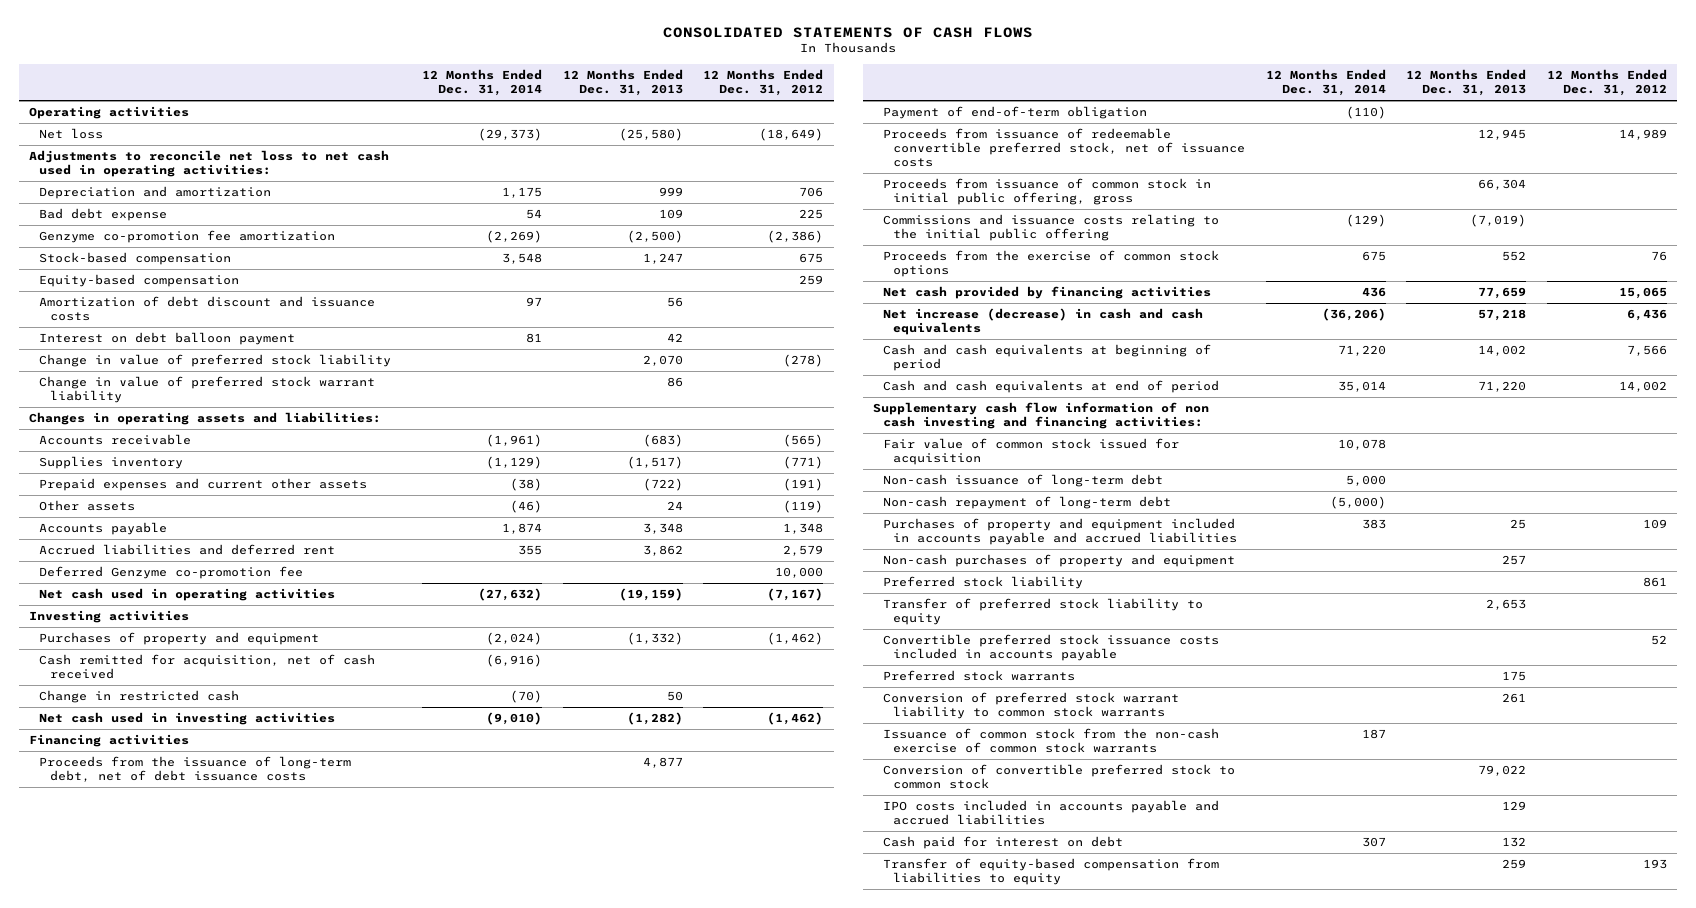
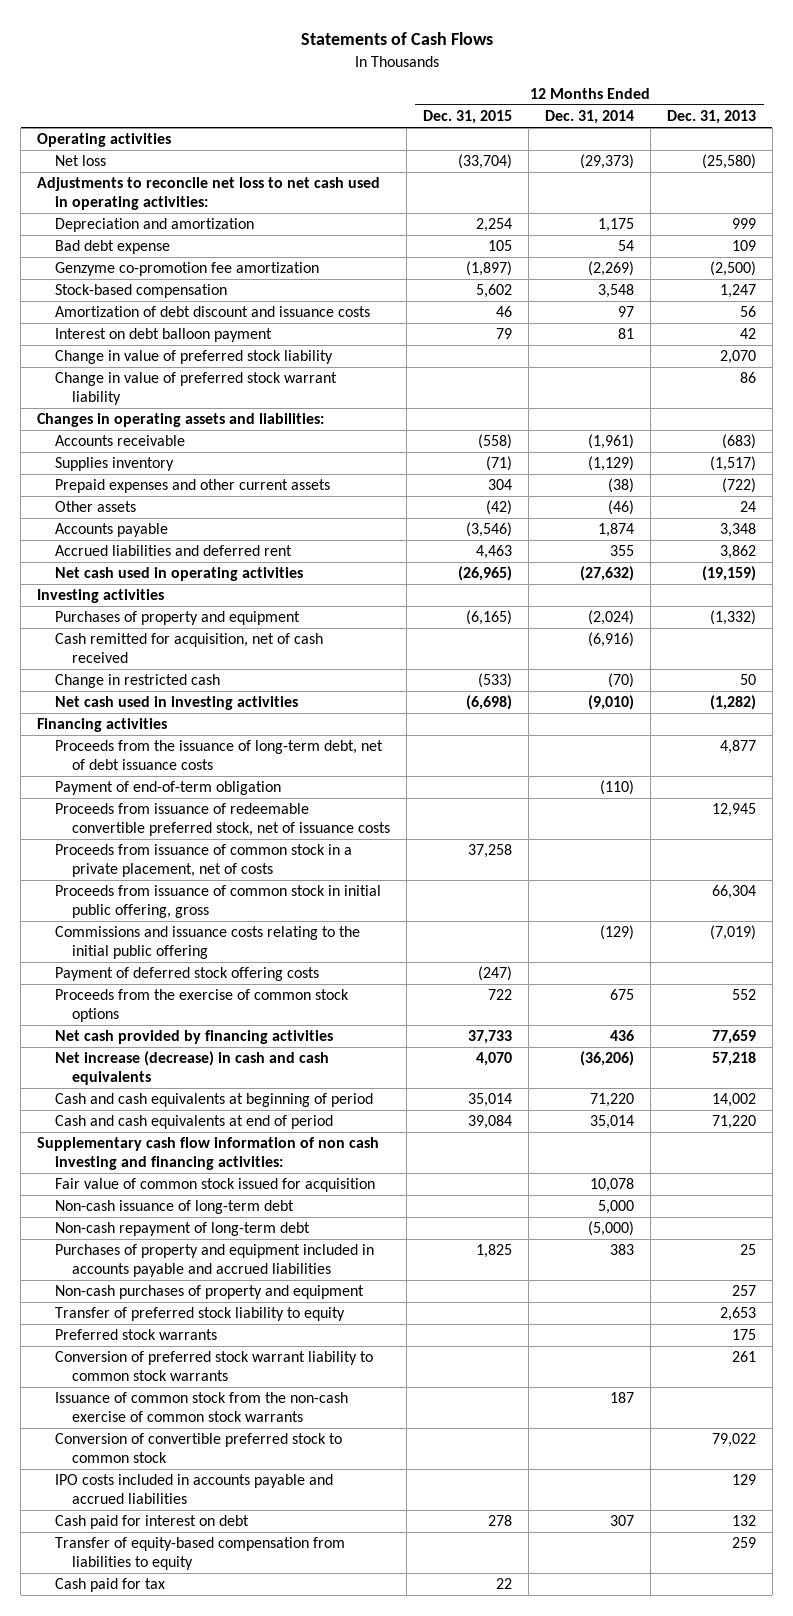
[663,26,1034,38] CONSOLIDATED STATEMENTS OF CASH FLOWS -> [300,32,493,46] Statements of Cash Flows
[703,69,824,97] 12 Months Ended Dec. 31, 2012 -> none
none -> [423,110,513,125] Dec. 31, 2015
[39,274,240,288] Equity-based compensation -> none
[39,478,368,492] Prepaid expenses and current other assets -> [54,479,330,494] Prepaid expenses and other current assets
[39,566,304,580] Deferred Genzyme co-promotion fee -> none
none -> [54,844,352,877] Proceeds from issuance of common stock in a private placement, net of costs
none -> [54,967,319,982] Payment of deferred stock offering costs
[883,576,1084,590] Preferred stock liability -> none
[883,634,1220,662] Convertible preferred stock issuance costs included in accounts payable -> none
none -> [54,1578,165,1593] Cash paid for tax

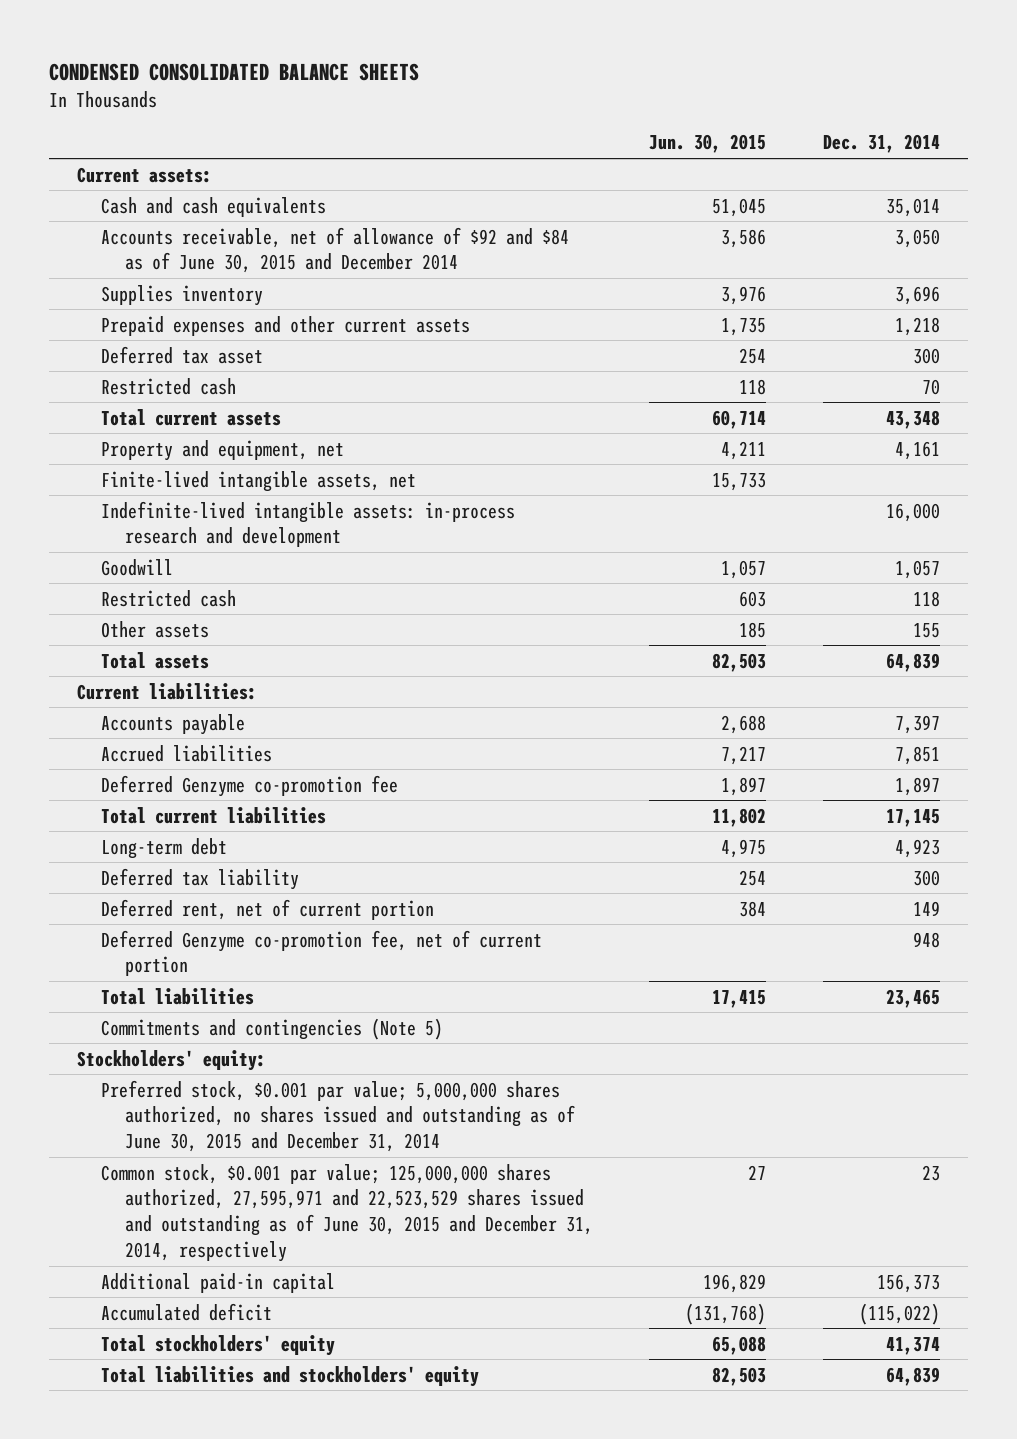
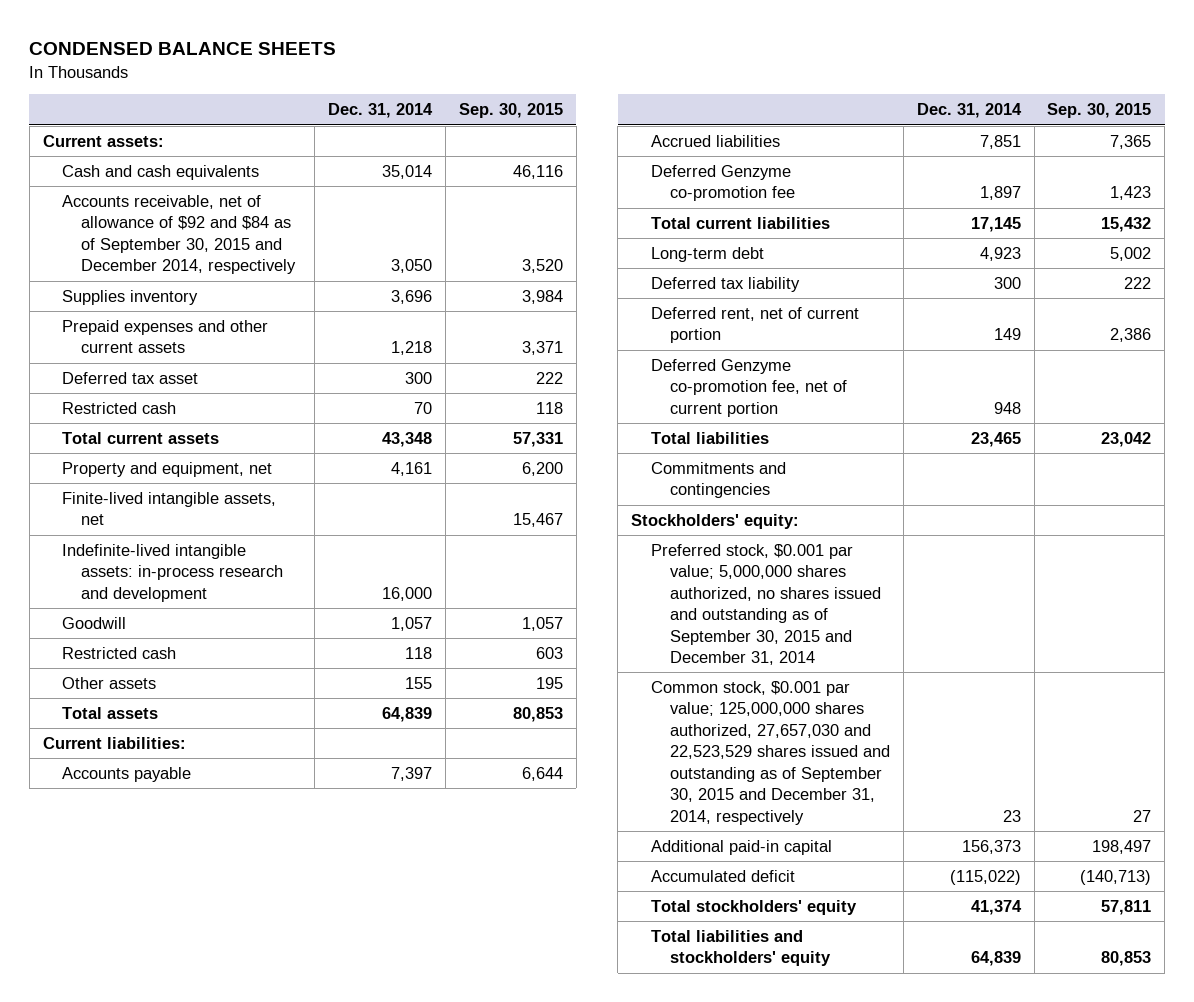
[48,62,419,81] CONDENSED CONSOLIDATED BALANCE SHEETS -> [29,42,337,56] CONDENSED BALANCE SHEETS
[649,134,767,154] Jun. 30, 2015 -> none
none -> [458,103,563,119] Sep. 30, 2015
[100,226,569,274] Accounts receivable, net of allowance of $92 and $84 as of June 30, 2015 and December 2014 -> [61,194,297,275] Accounts receivable, net of allowance of $92 and $84 as of September 30, 2015 and December 2014, respectively
[100,1017,443,1040] Commitments and contingencies (Note 5) -> [650,461,786,499] Commitments and contingencies
[100,1079,575,1153] Preferred stock, $0.001 par value; 5,000,000 shares authorized, no shares issued and outstanding as of June 30, 2015 and December 31, 2014 -> [650,543,882,666] Preferred stock, $0.001 par value; 5,000,000 shares authorized, no shares issued and outstanding as of September 30, 2015 and December 31, 2014
[100,1163,593,1262] Common stock, $0.001 par value; 125,000,000 shares authorized, 27,595,971 and 22,523,529 shares issued and outstanding as of June 30, 2015 and December 31, 2014, respectively -> [650,680,891,825] Common stock, $0.001 par value; 125,000,000 shares authorized, 27,657,030 and 22,523,529 shares issued and outstanding as of September 30, 2015 and December 31, 2014, respectively

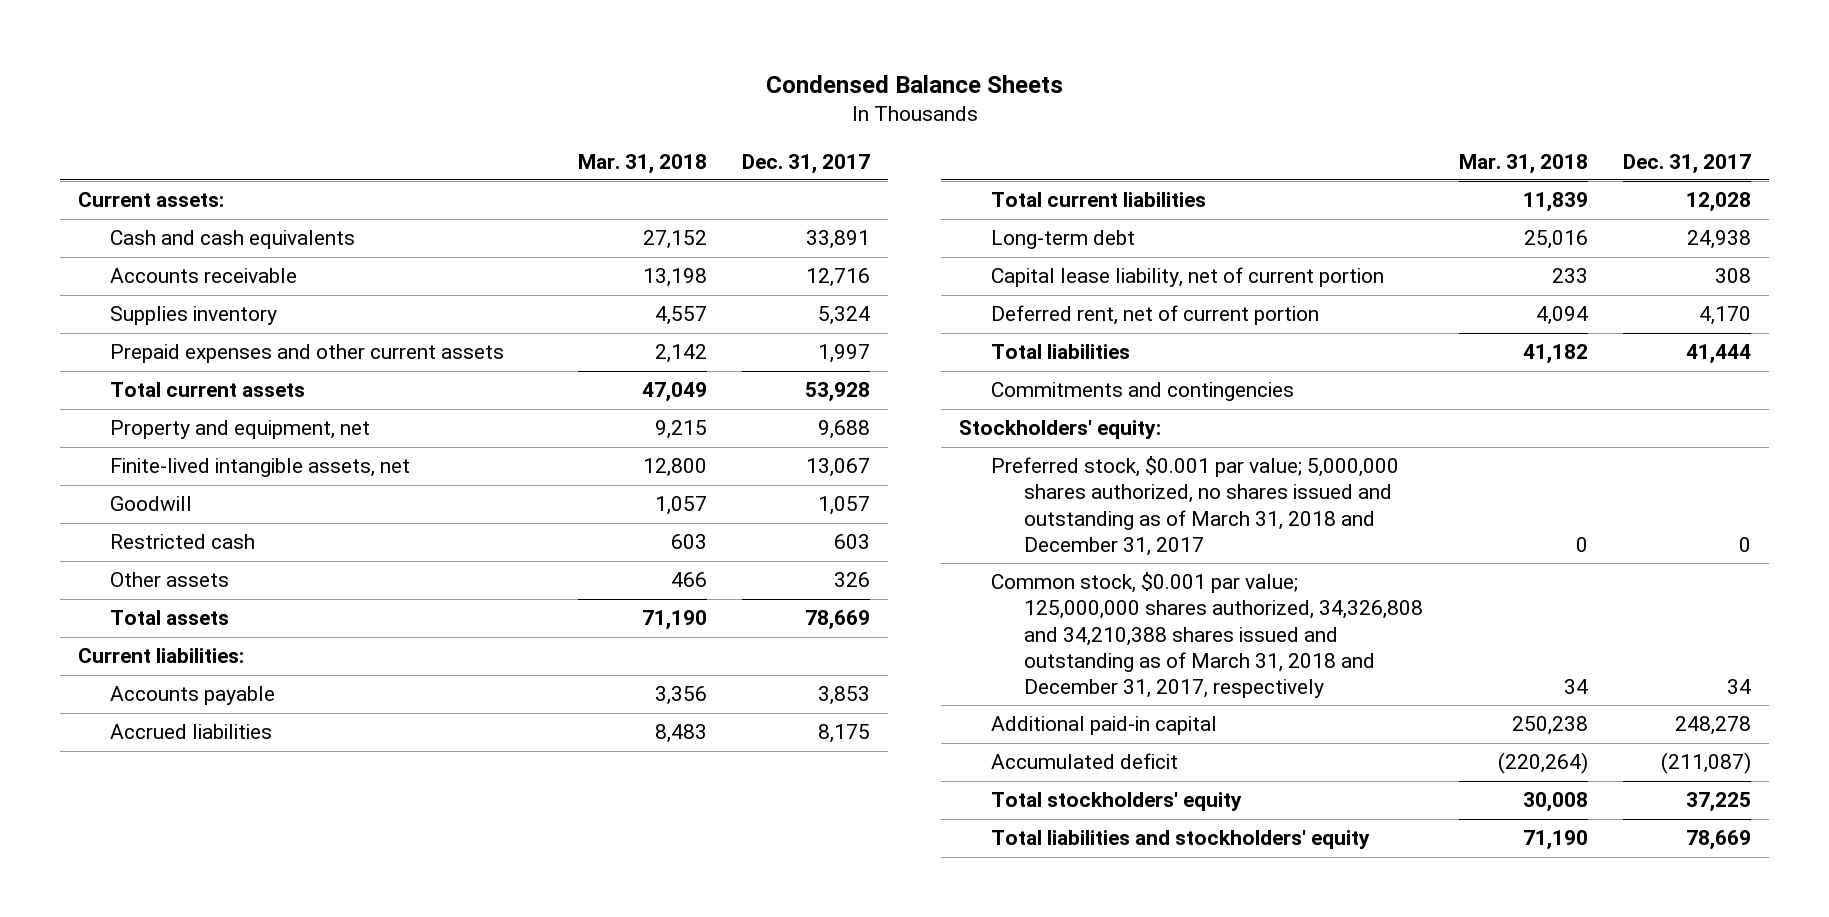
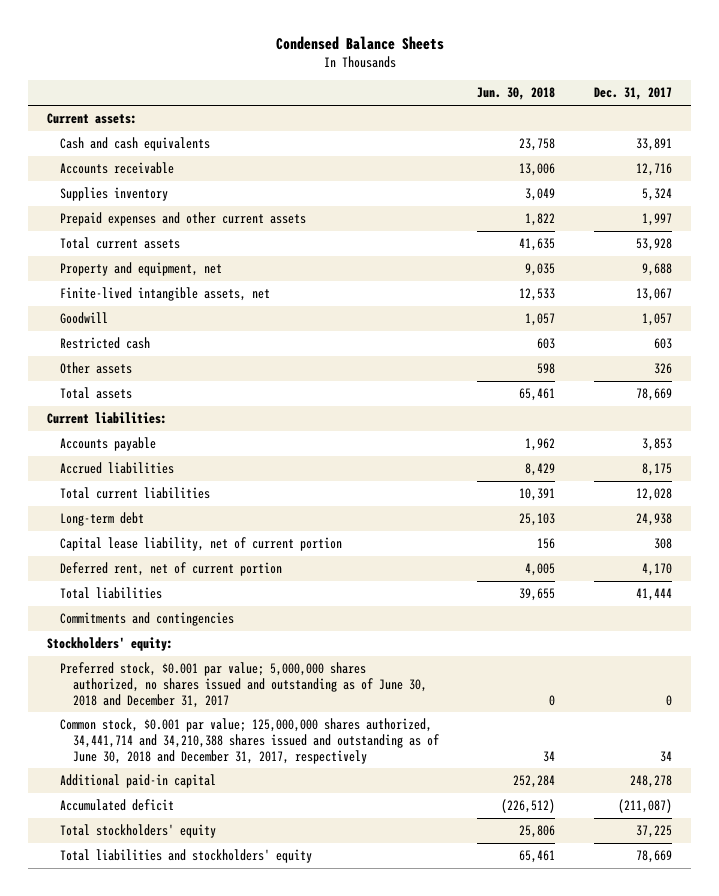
[577,153,707,174] Mar. 31, 2018 -> none
none -> [477,87,556,101] Jun. 30, 2018
[991,456,1400,556] Preferred stock, $0.001 par value; 5,000,000 shares authorized, no shares issued and outstanding as of March 31, 2018 and December 31, 2017 -> [60,662,427,708] Preferred stock, $0.001 par value; 5,000,000 shares authorized, no shares issued and outstanding as of June 30, 2018 and December 31, 2017
[991,572,1423,698] Common stock, $0.001 par value; 125,000,000 shares authorized, 34,326,808 and 34,210,388 shares issued and outstanding as of March 31, 2018 and December 31, 2017, respectively -> [60,718,439,764] Common stock, $0.001 par value; 125,000,000 shares authorized, 34,441,714 and 34,210,388 shares issued and outstanding as of June 30, 2018 and December 31, 2017, respectively

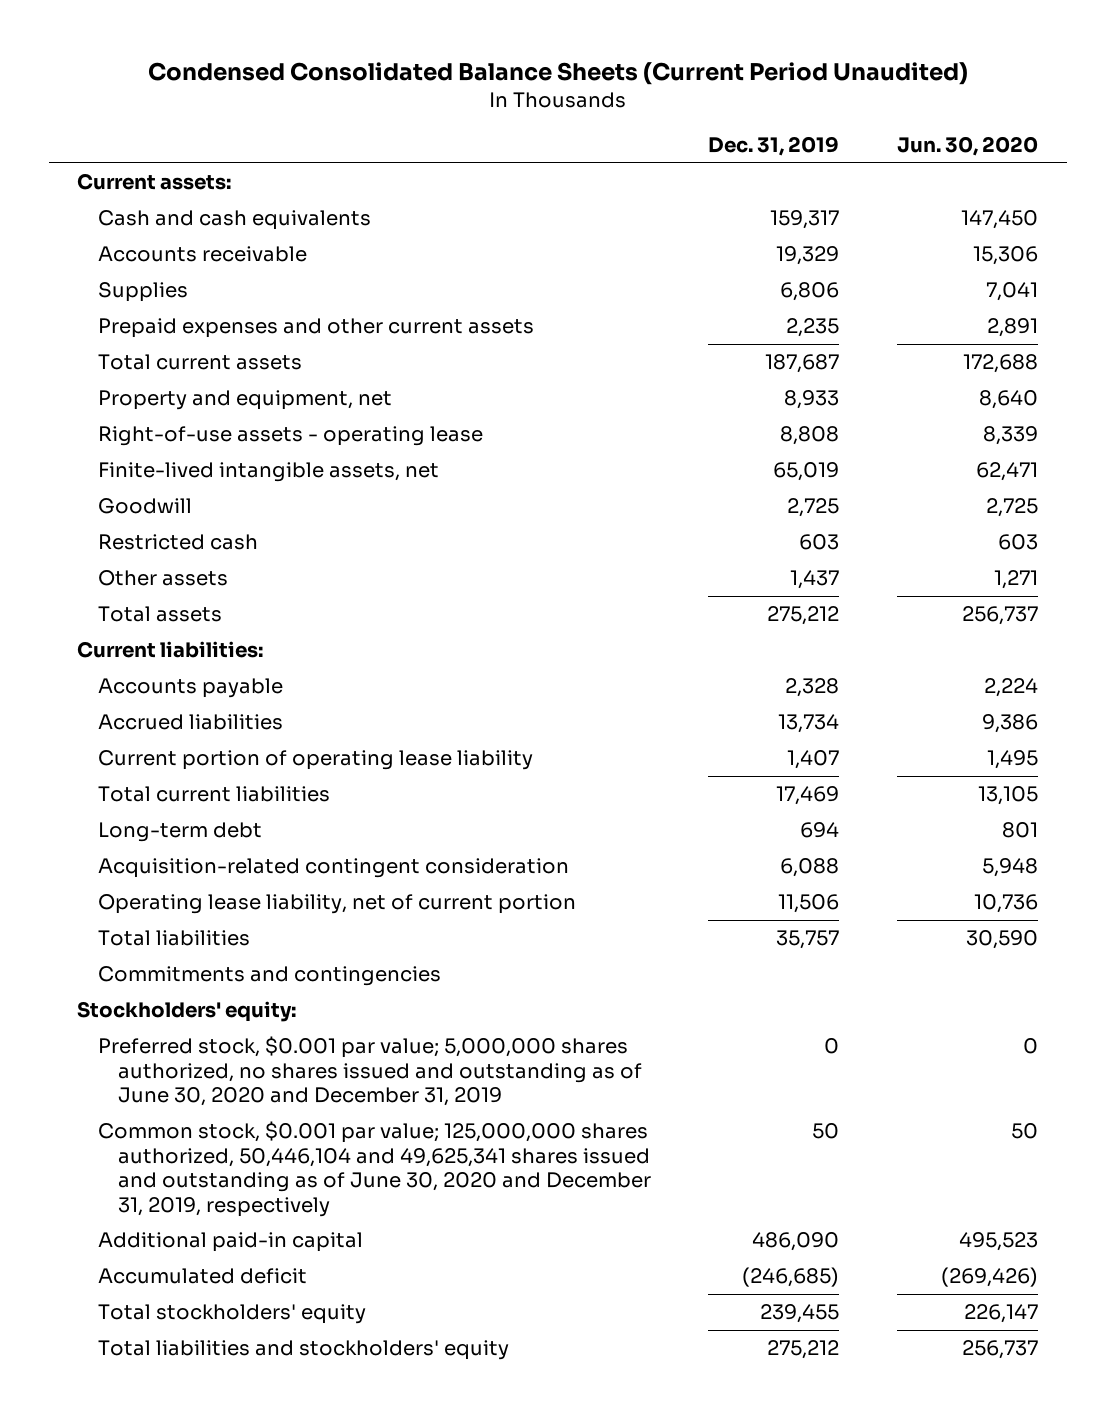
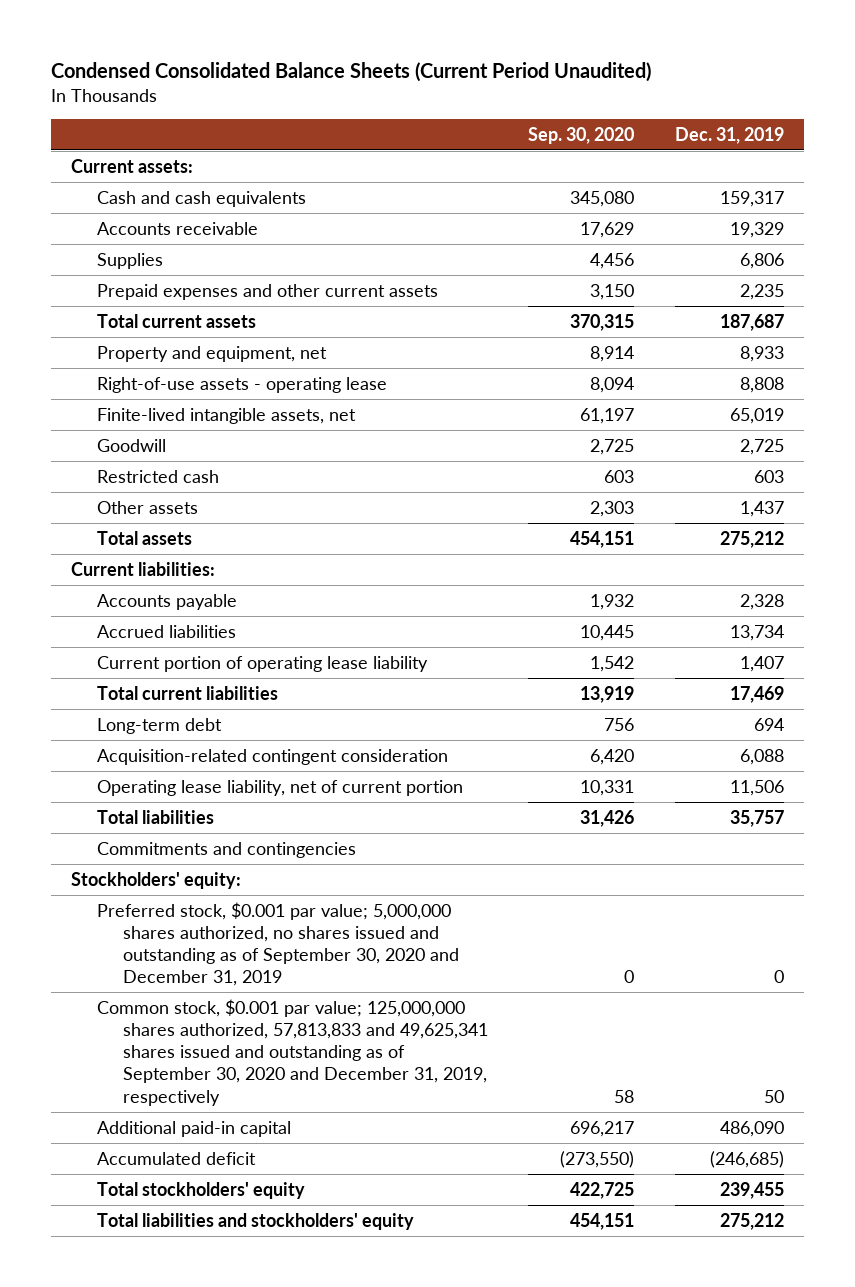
[896,135,1038,156] Jun. 30, 2020 -> none
none -> [528,126,635,144] Sep. 30, 2020
[97,1036,643,1107] Preferred stock, $0.001 par value; 5,000,000 shares authorized, no shares issued and outstanding as of June 30, 2020 and December 31, 2019 -> [96,901,459,987] Preferred stock, $0.001 par value; 5,000,000 shares authorized, no shares issued and outstanding as of September 30, 2020 and December 31, 2019
[97,1121,652,1217] Common stock, $0.001 par value; 125,000,000 shares authorized, 50,446,104 and 49,625,341 shares issued and outstanding as of June 30, 2020 and December 31, 2019, respectively -> [96,998,488,1106] Common stock, $0.001 par value; 125,000,000 shares authorized, 57,813,833 and 49,625,341 shares issued and outstanding as of September 30, 2020 and December 31, 2019, respectively

